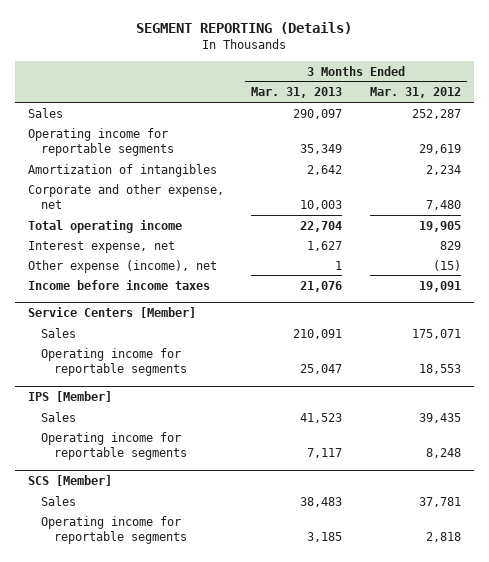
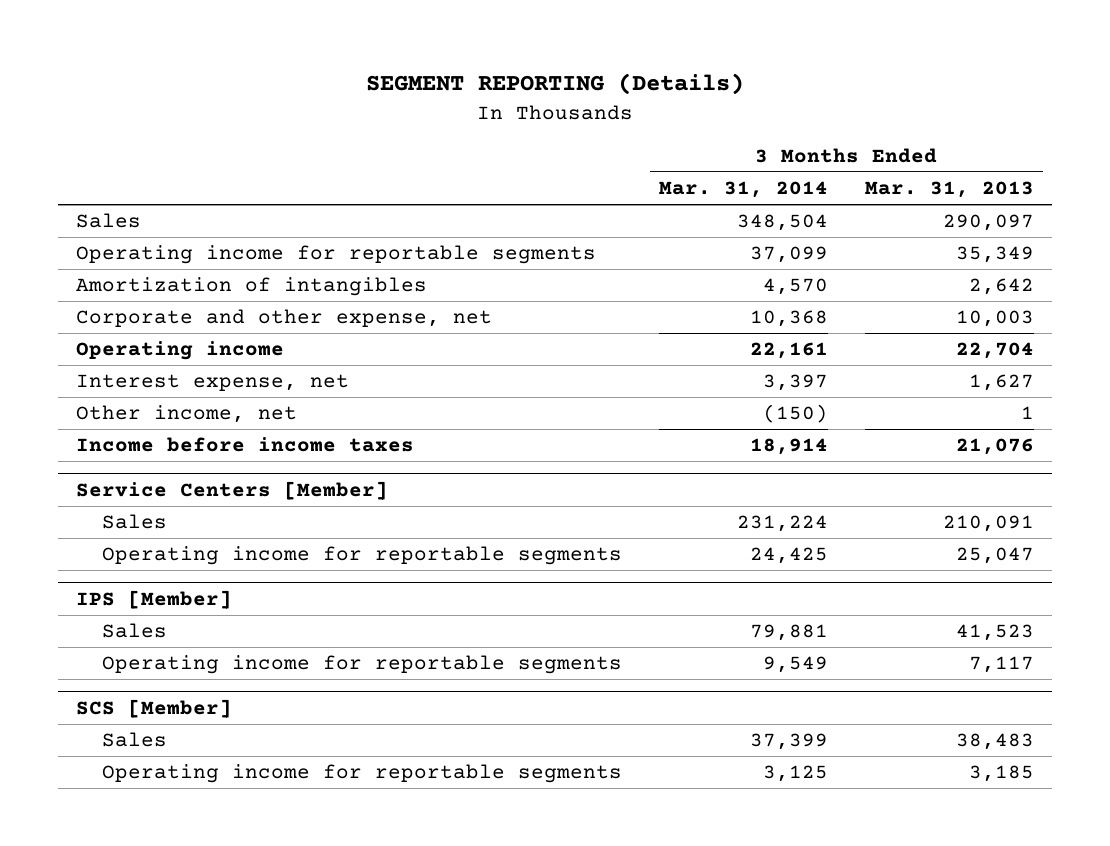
[369,87,461,99] Mar. 31, 2012 -> none
none -> [658,181,828,199] Mar. 31, 2014
[28,219,183,233] Total operating income -> [76,341,285,361] Operating income
[28,259,218,273] Other expense (income), net -> [76,405,298,424] Other income, net

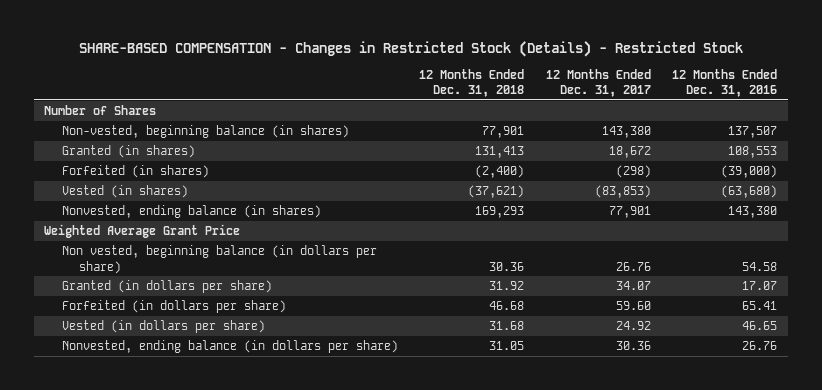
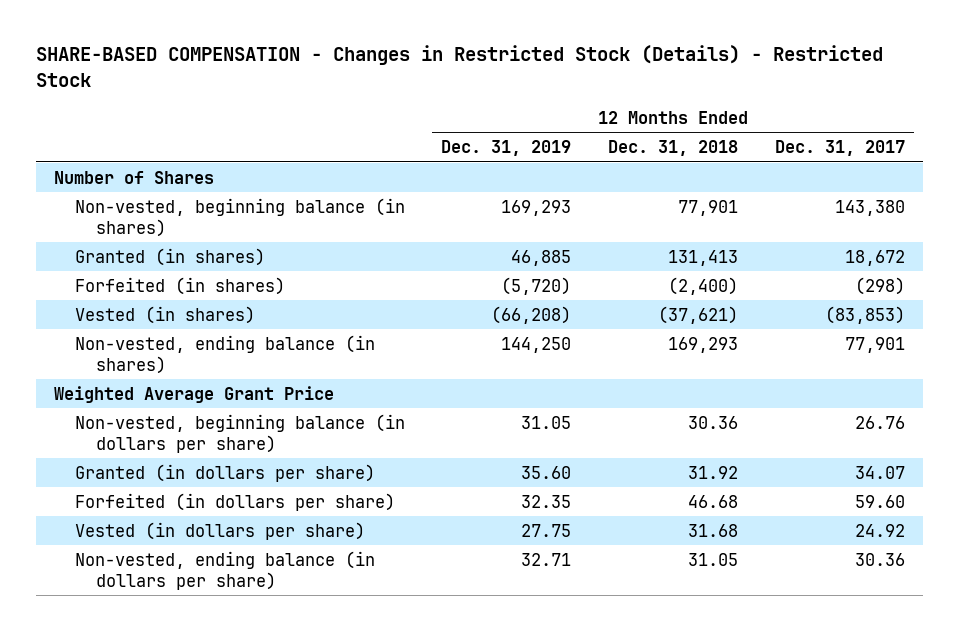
[672,68,778,98] 12 Months Ended Dec. 31, 2016 -> none
none -> [441,140,572,157] Dec. 31, 2019
[61,205,321,219] Nonvested, ending balance (in shares) -> [74,334,375,374] Non-vested, ending balance (in shares)
[61,245,377,274] Non vested, beginning balance (in dollars per share) -> [74,413,405,453] Non-vested, beginning balance (in dollars per share)
[61,340,398,354] Nonvested, ending balance (in dollars per share) -> [74,550,375,590] Non-vested, ending balance (in dollars per share)

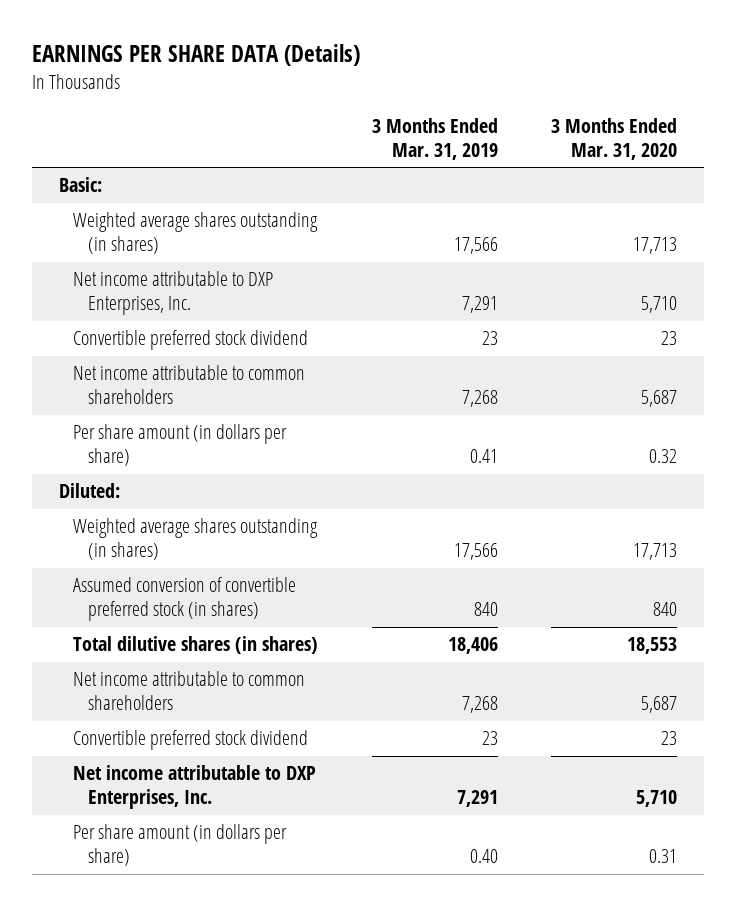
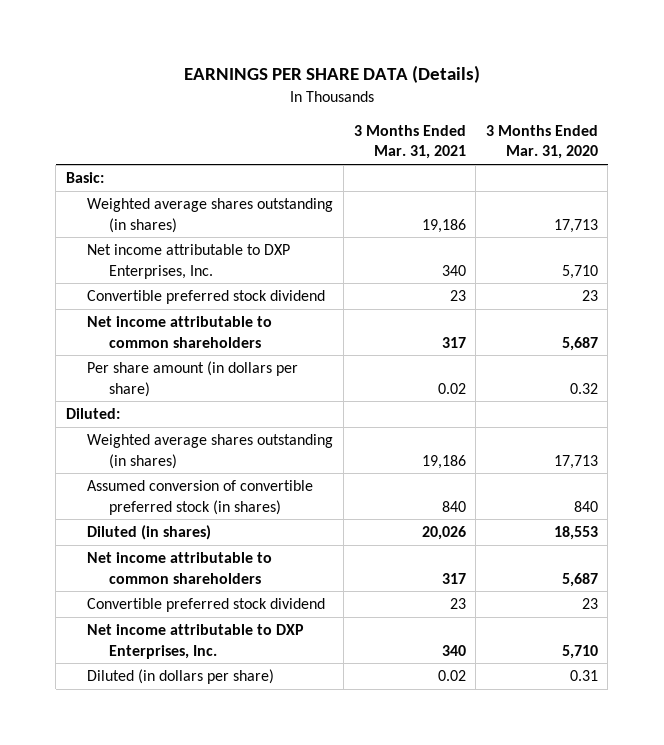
[371,117,498,160] 3 Months Ended Mar. 31, 2019 -> none
none -> [353,125,466,160] 3 Months Ended Mar. 31, 2021
[73,636,319,655] Total dilutive shares (in shares) -> [87,525,212,541] Diluted (in shares)
[73,824,288,867] Per share amount (in dollars per share) -> [87,669,275,685] Diluted (in dollars per share)

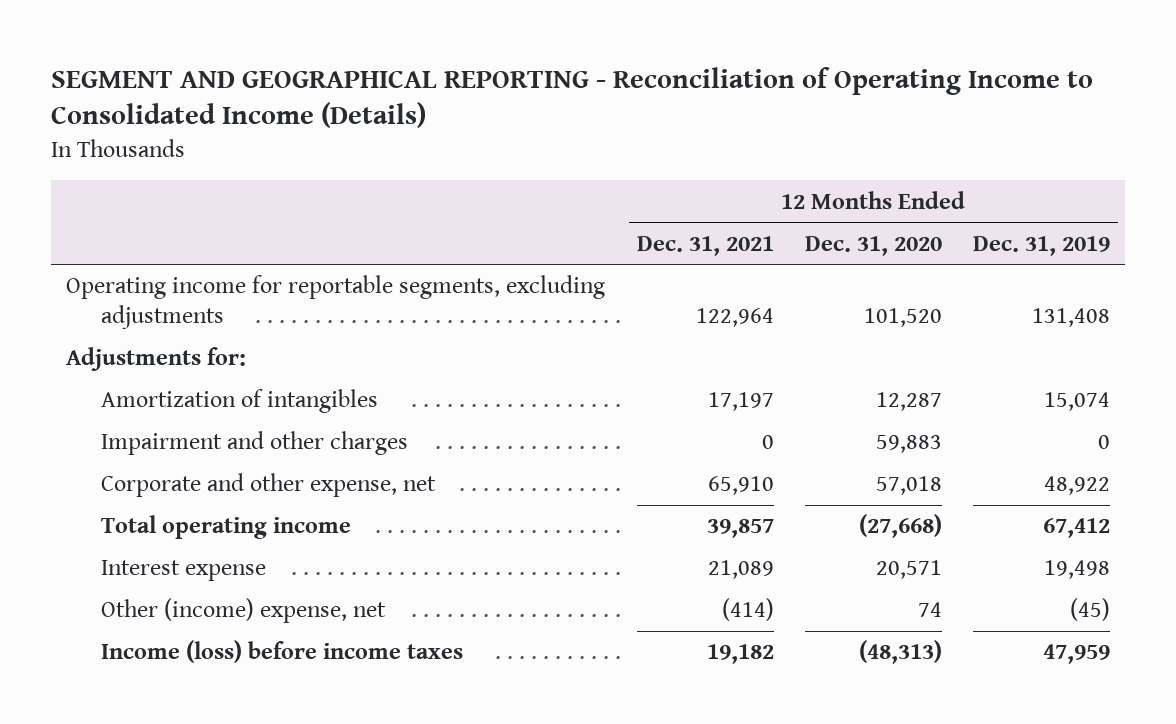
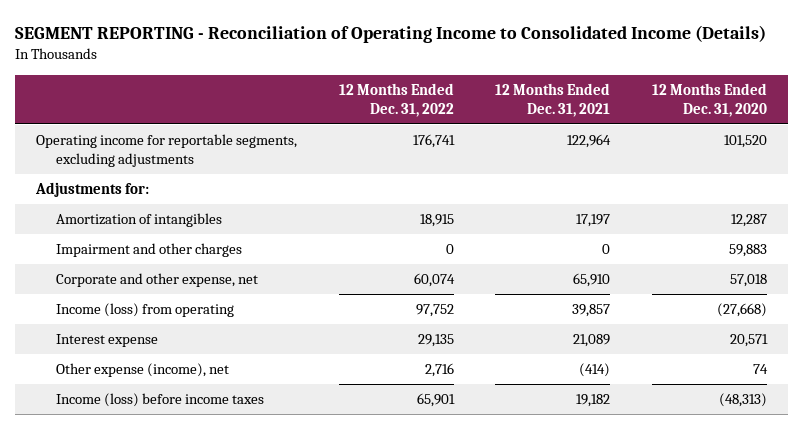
[50,66,1093,129] SEGMENT AND GEOGRAPHICAL REPORTING - Reconciliation of Operating Income to Consolidated Income (Details) -> [15,24,767,43] SEGMENT REPORTING - Reconciliation of Operating Income to Consolidated Income (Details)
[972,235,1110,256] Dec. 31, 2019 -> none
none -> [338,82,454,118] 12 Months Ended Dec. 31, 2022
[100,515,351,540] Total operating income -> [56,303,235,318] Income (loss) from operating
[100,598,386,624] Other (income) expense, net -> [56,363,230,378] Other expense (income), net

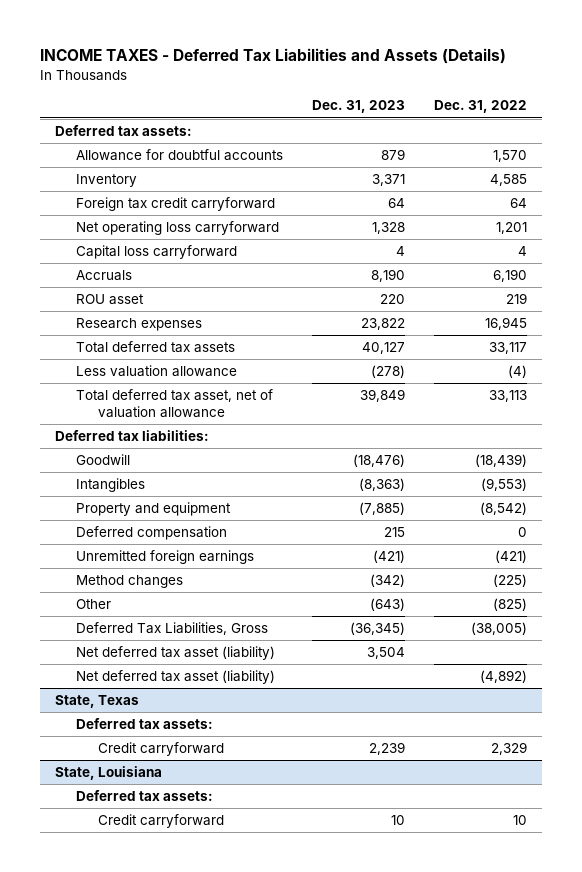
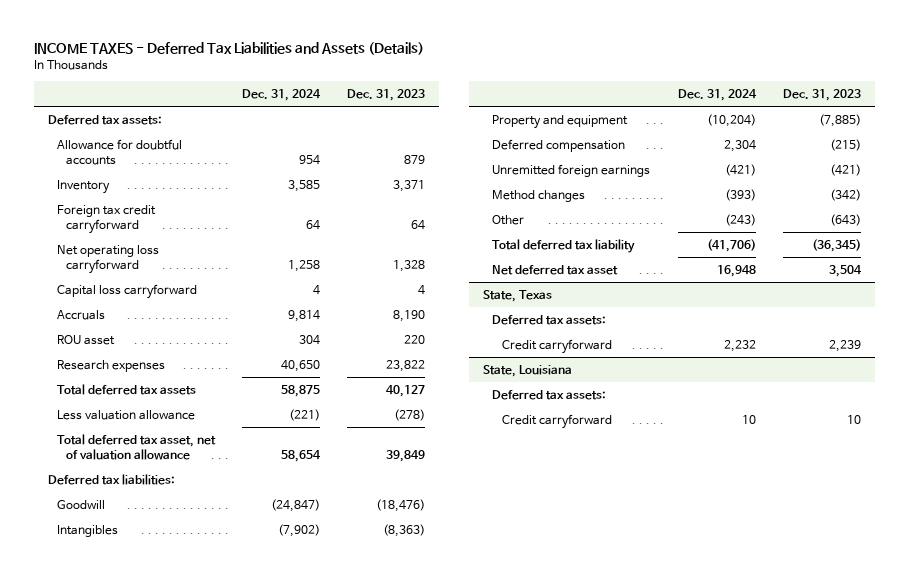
[434,100,528,114] Dec. 31, 2022 -> none
none -> [242,89,322,102] Dec. 31, 2024
[384,527,406,538] 215 -> [830,138,862,151] (215)
[76,670,276,685] Net deferred tax asset (liability) -> none
[76,622,269,636] Deferred Tax Liabilities, Gross -> [492,238,636,253] Total deferred tax liability
[76,646,276,661] Net deferred tax asset (liability) -> [492,264,619,275] Net deferred tax asset

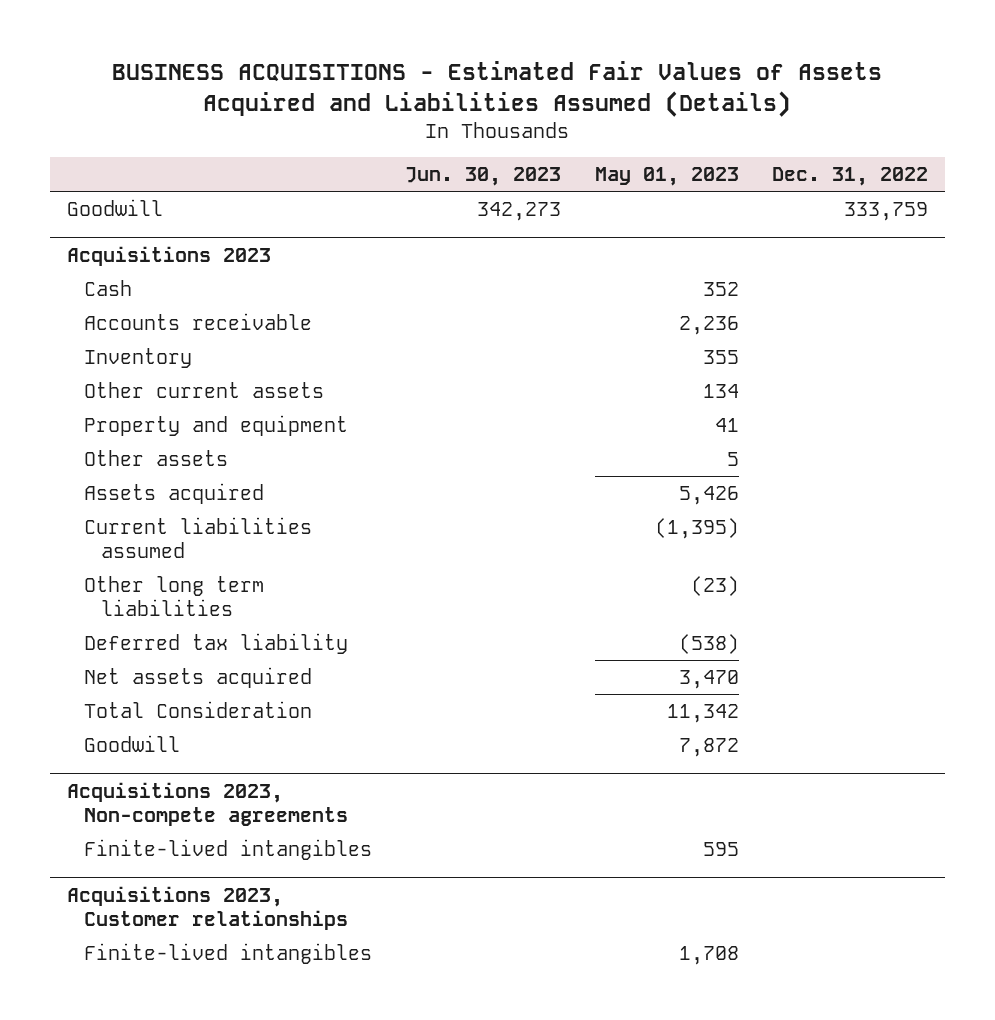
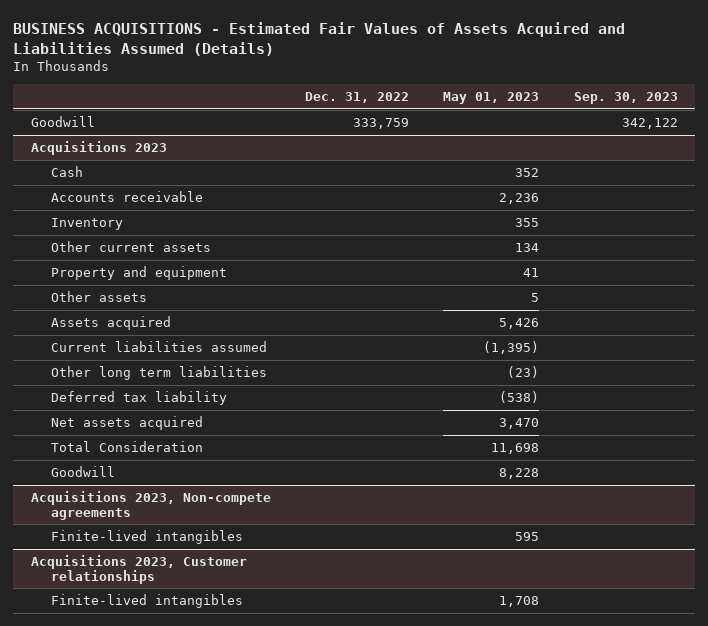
[405,167,562,187] Jun. 30, 2023 -> none
none -> [573,92,678,105] Sep. 30, 2023
[666,703,739,723] 11,342 -> [491,442,540,454] 11,698
[678,737,739,757] 7,872 -> [499,467,540,479] 8,228

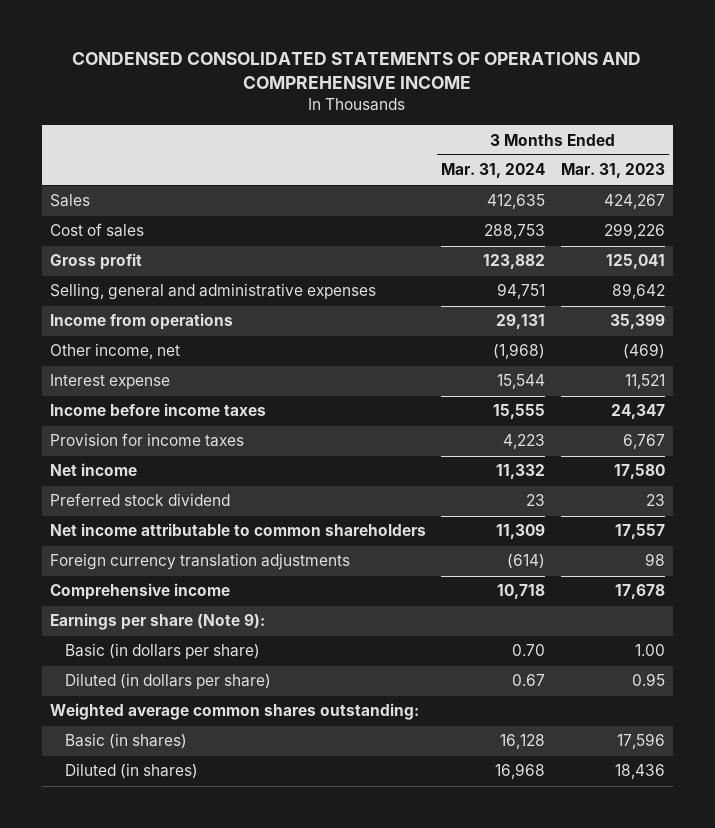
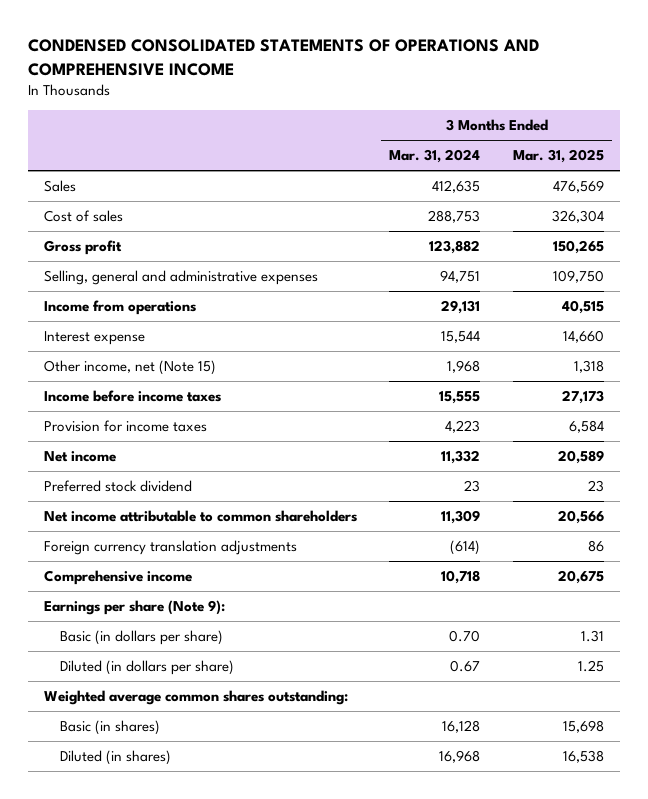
[561,163,666,179] Mar. 31, 2023 -> none
none -> [512,149,604,164] Mar. 31, 2025
[49,343,180,360] Other income, net -> none
none -> [44,360,217,376] Other income, net (Note 15)

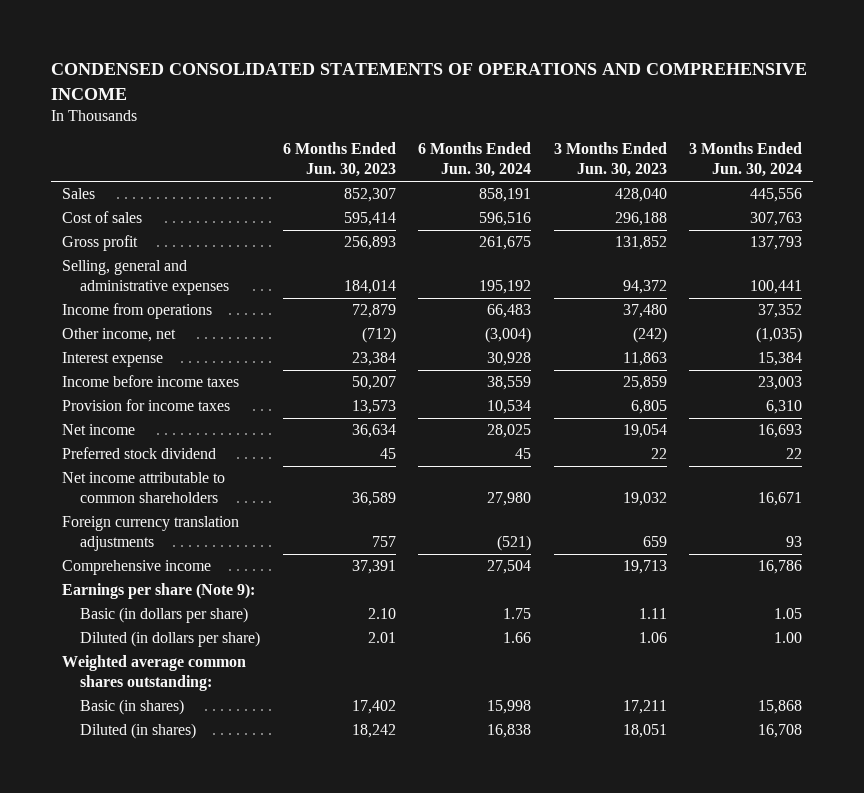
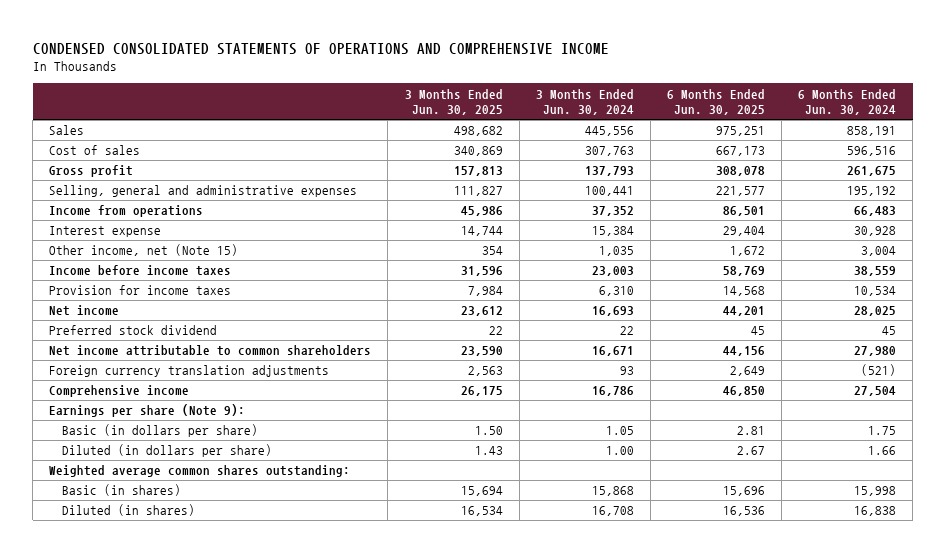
[282,142,396,177] 6 Months Ended Jun. 30, 2023 -> none
[553,142,667,177] 3 Months Ended Jun. 30, 2023 -> none
none -> [404,88,503,116] 3 Months Ended Jun. 30, 2025
none -> [666,88,765,116] 6 Months Ended Jun. 30, 2025
[61,328,176,343] Other income, net -> none
none -> [49,244,239,257] Other income, net (Note 15)

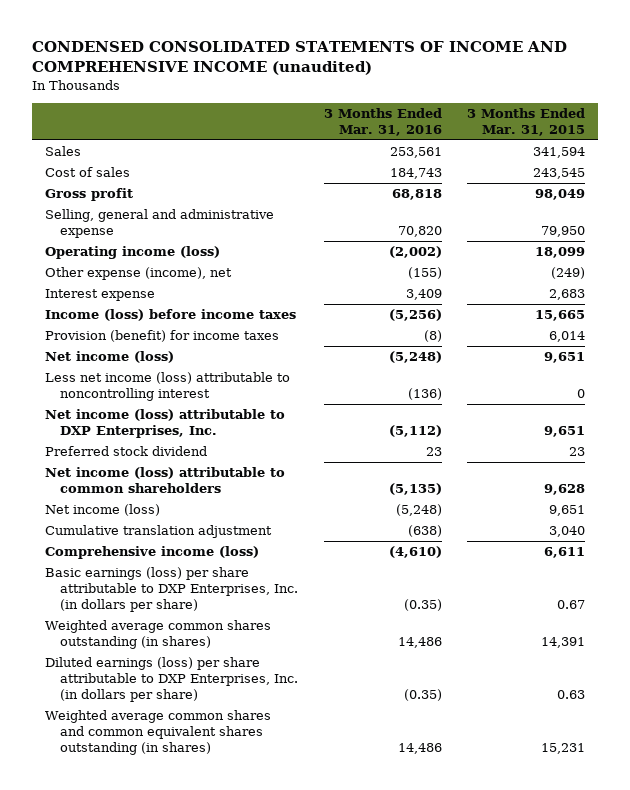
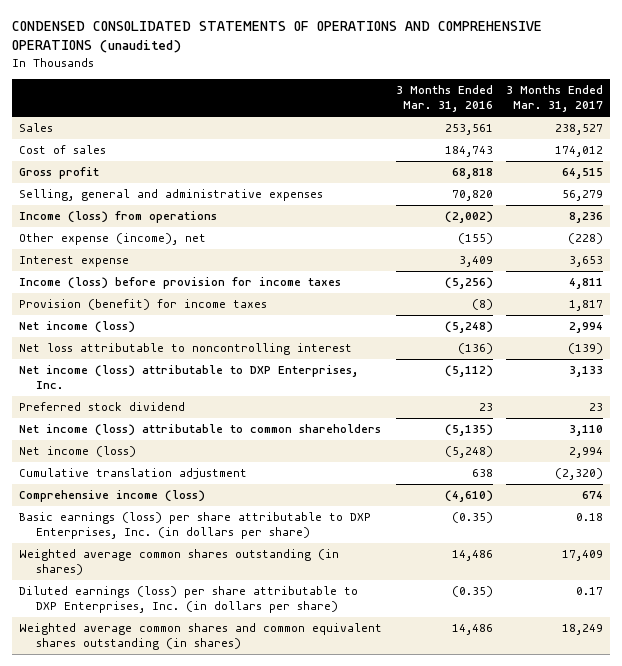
[31,41,567,76] CONDENSED CONSOLIDATED STATEMENTS OF INCOME AND COMPREHENSIVE INCOME (unaudited) -> [12,21,543,54] CONDENSED CONSOLIDATED STATEMENTS OF OPERATIONS AND COMPREHENSIVE OPERATIONS (unaudited)
[467,107,586,136] 3 Months Ended Mar. 31, 2015 -> none
none -> [506,85,604,113] 3 Months Ended Mar. 31, 2017
[44,209,274,239] Selling, general and administrative expense -> [19,189,324,202] Selling, general and administrative expenses
[44,246,220,260] Operating income (loss) -> [19,211,218,224] Income (loss) from operations
[44,309,296,322] Income (loss) before income taxes -> [19,277,342,290] Income (loss) before provision for income taxes
[44,372,290,402] Less net income (loss) attributable to noncontrolling interest -> [19,343,353,356] Net loss attributable to noncontrolling interest
[407,525,442,538] (638) -> [471,469,493,478] 638

